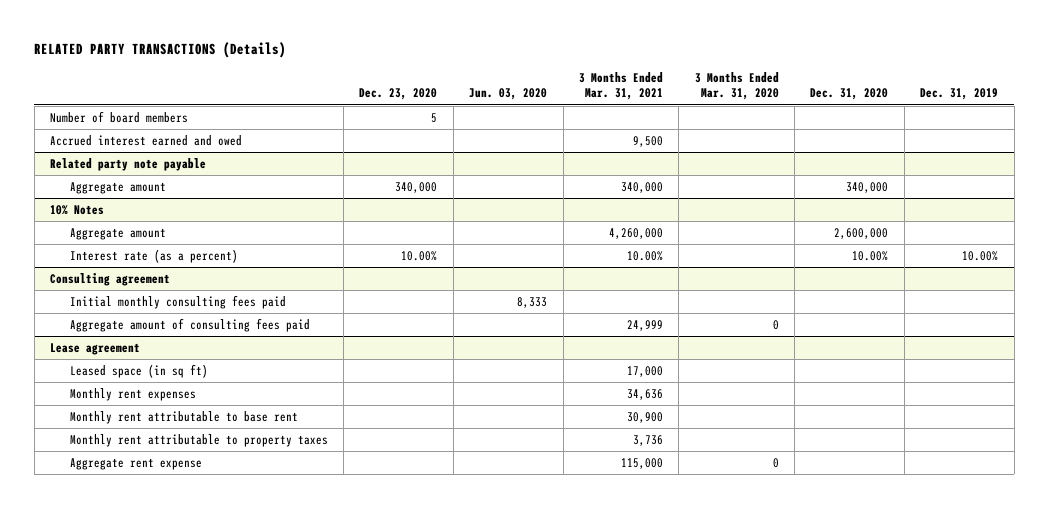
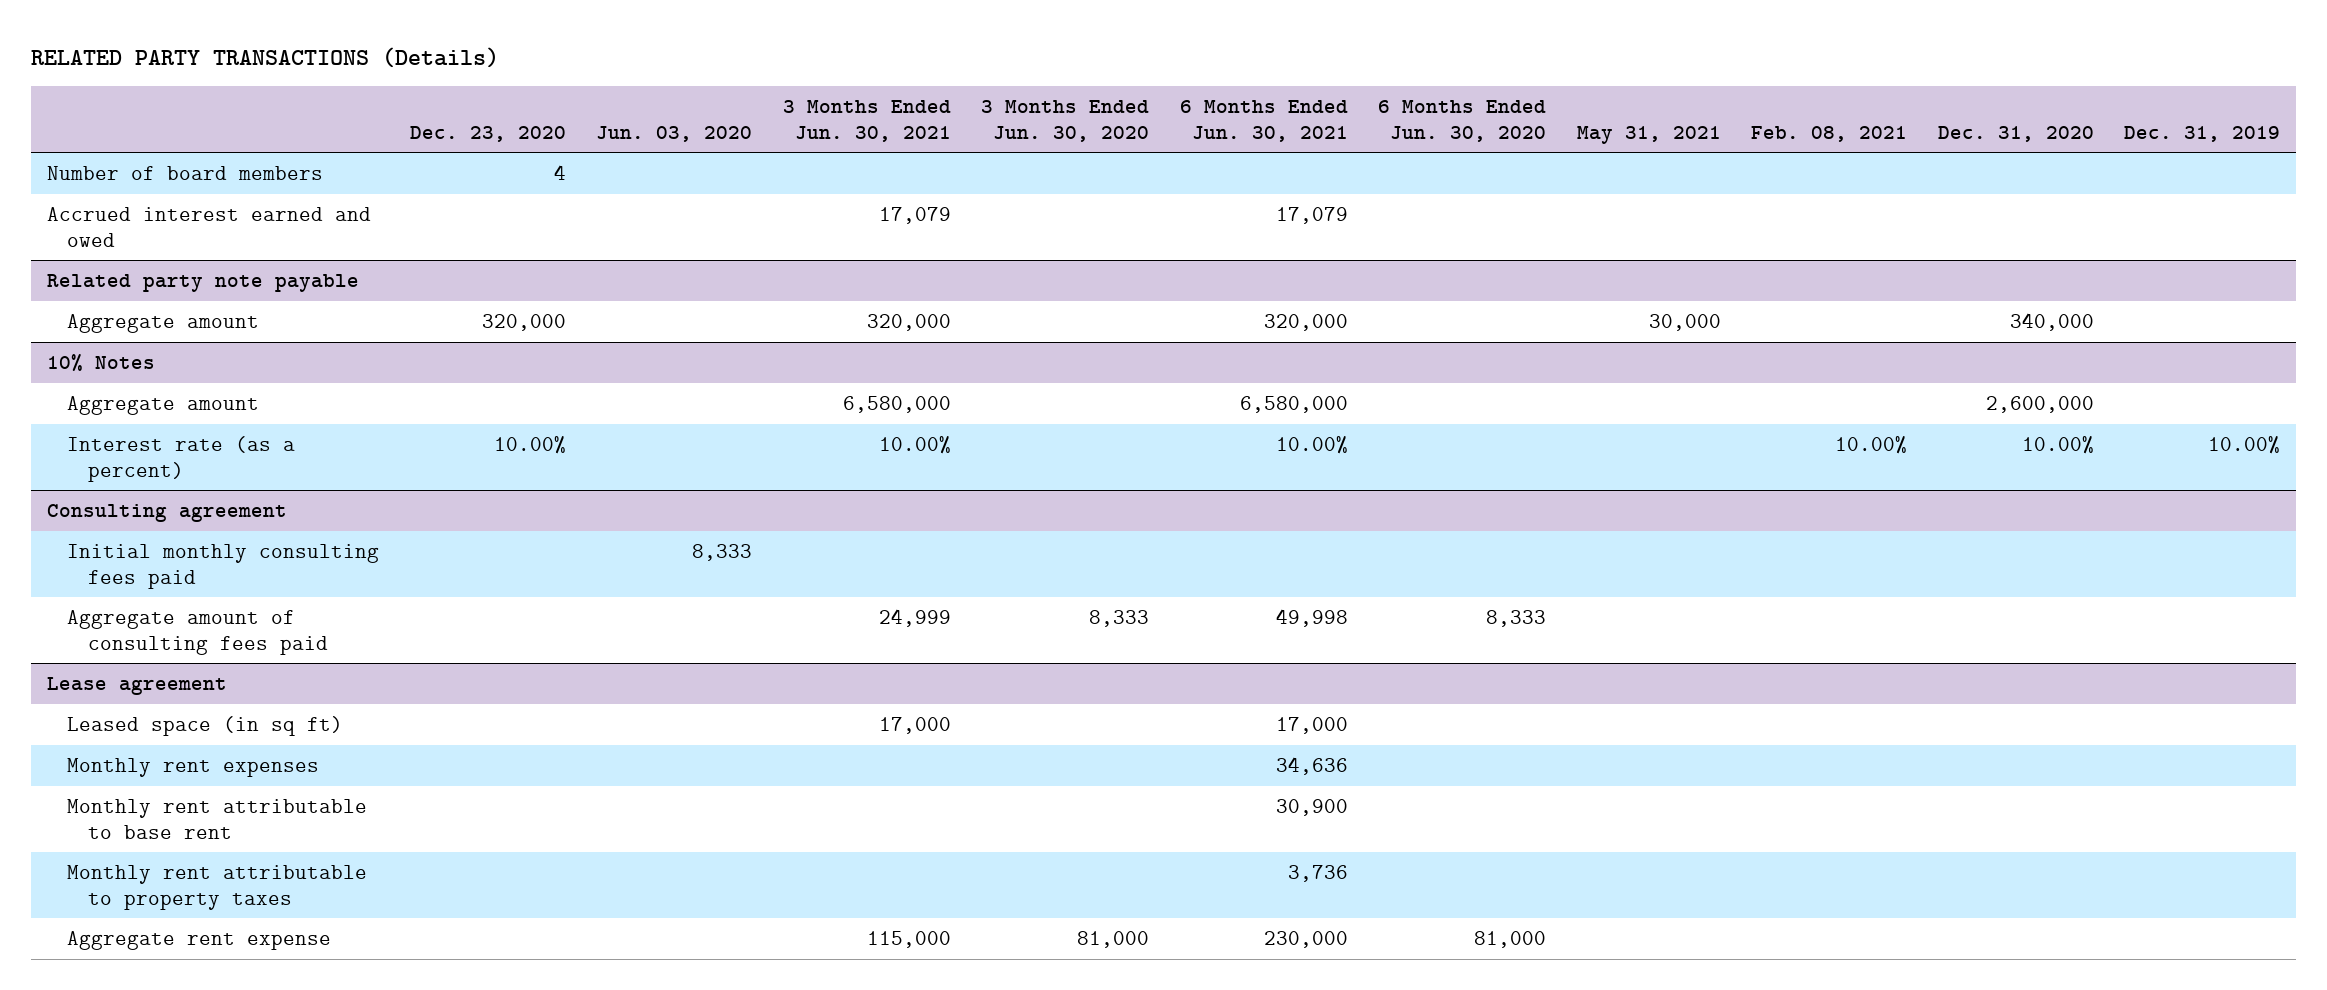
[578,72,663,101] 3 Months Ended Mar. 31, 2021 -> none
[694,72,779,101] 3 Months Ended Mar. 31, 2020 -> none
none -> [782,99,951,142] 3 Months Ended Jun. 30, 2021
none -> [981,99,1150,142] 3 Months Ended Jun. 30, 2020
none -> [1179,99,1348,142] 6 Months Ended Jun. 30, 2021
none -> [1378,99,1547,142] 6 Months Ended Jun. 30, 2020
none -> [1576,125,1721,144] May 31, 2021
none -> [1751,125,1908,142] Feb. 08, 2021
[431,113,438,124] 5 -> [553,164,566,180] 4
[395,182,438,194] 340,000 -> [481,313,566,331] 320,000

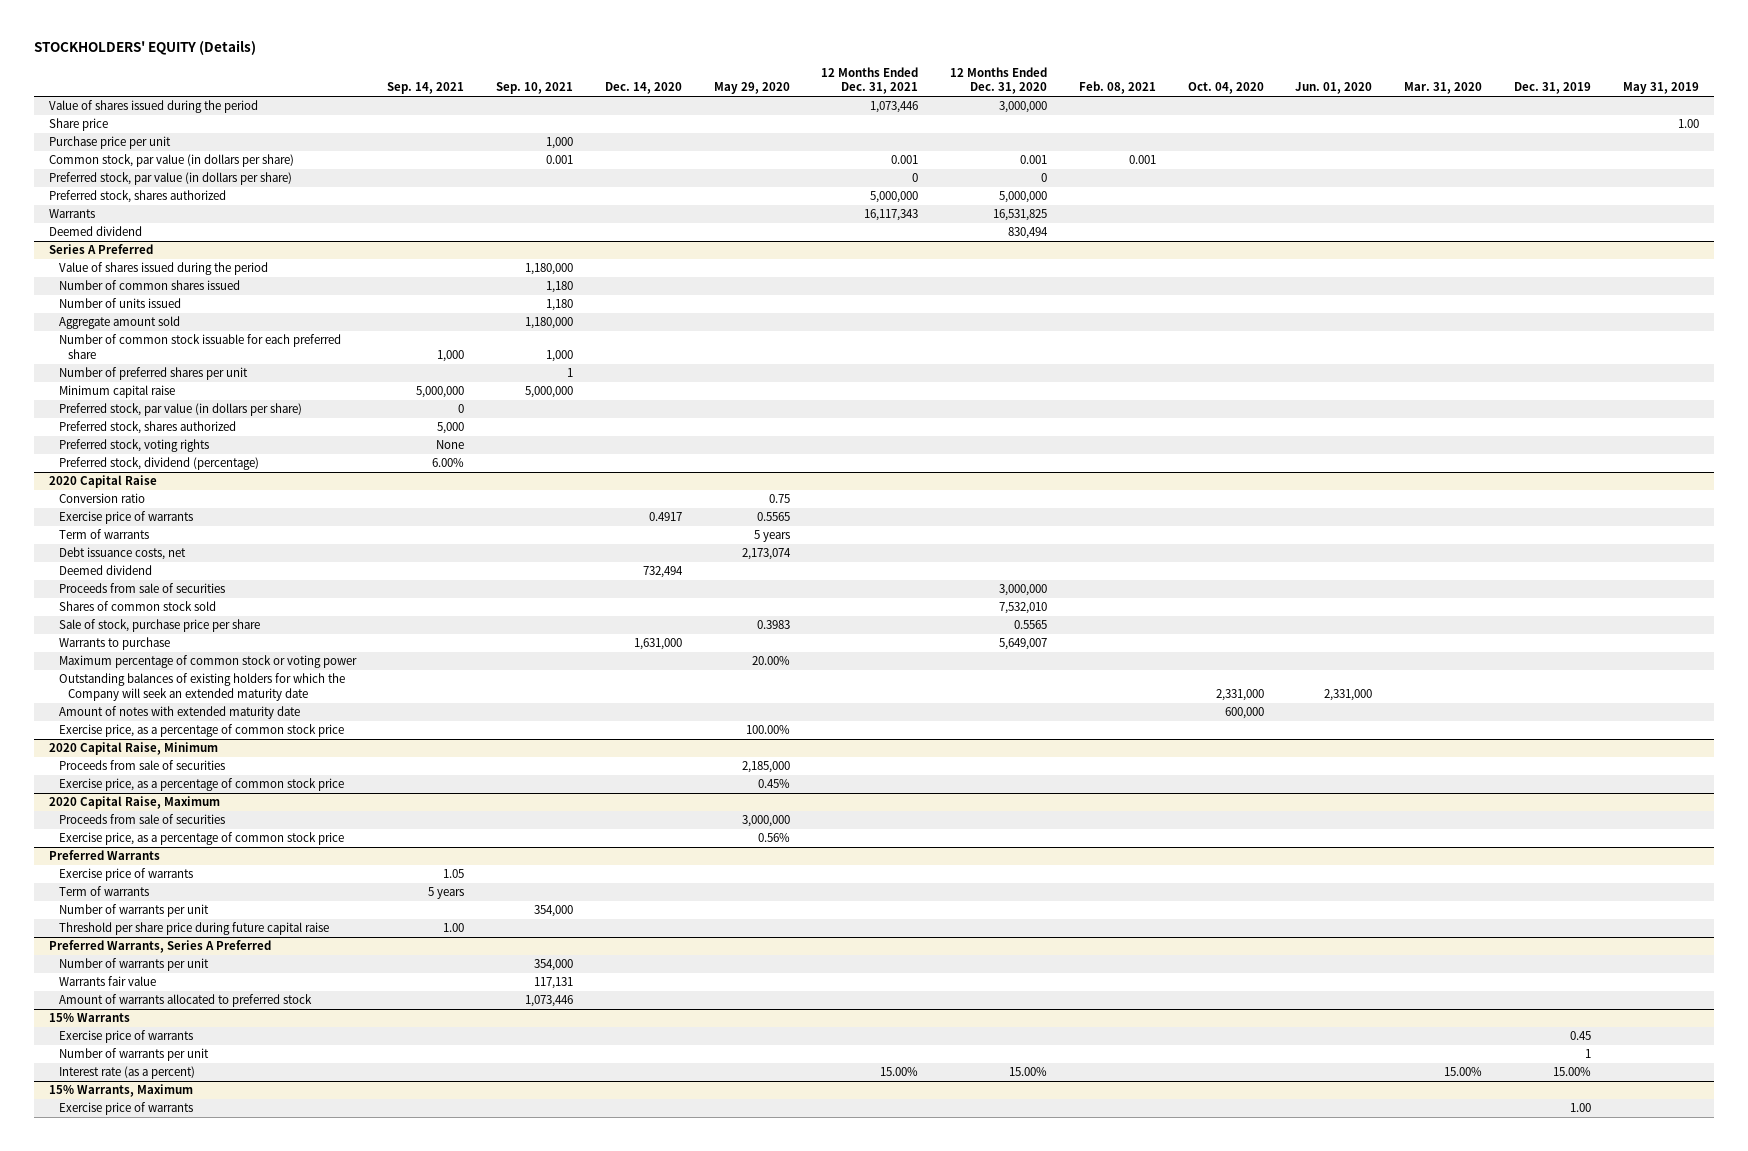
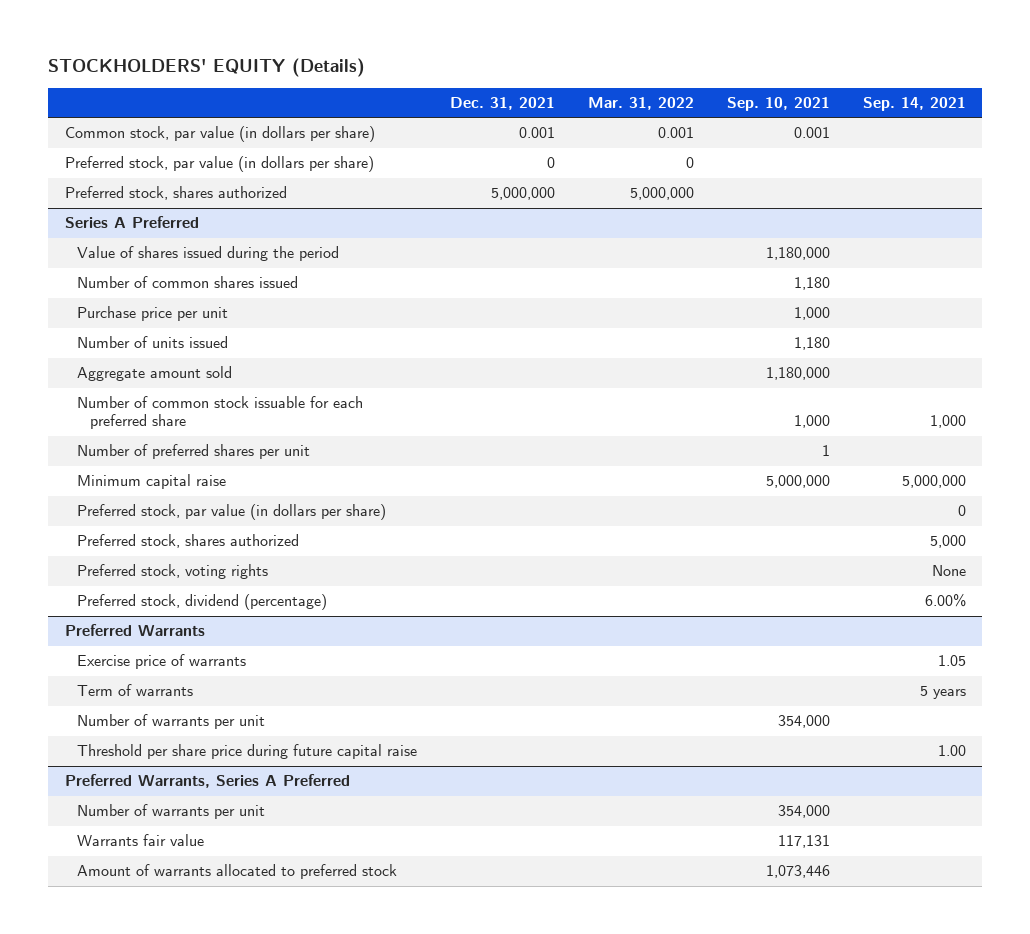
[604,82,682,95] Dec. 14, 2020 -> none
[713,82,790,95] May 29, 2020 -> none
[821,66,919,95] 12 Months Ended Dec. 31, 2021 -> none
[950,66,1048,95] 12 Months Ended Dec. 31, 2020 -> none
[1078,81,1156,95] Feb. 08, 2021 -> none
[1187,82,1264,95] Oct. 04, 2020 -> none
[1295,82,1373,95] Jun. 01, 2020 -> none
[1404,82,1483,95] Mar. 31, 2020 -> none
[1513,82,1591,95] Dec. 31, 2019 -> none
[1622,82,1699,95] May 31, 2019 -> none
none -> [450,96,556,110] Dec. 31, 2021
none -> [587,96,694,110] Mar. 31, 2022
[49,100,259,114] Value of shares issued during the period -> none
[49,118,109,132] Share price -> none
[49,136,172,150] Purchase price per unit -> none
[49,209,96,219] Warrants -> none
[49,226,143,237] Deemed dividend -> none
none -> [77,306,229,322] Purchase price per unit
[49,475,158,489] 2020 Capital Raise -> none
[58,493,145,504] Conversion ratio -> none
[58,511,193,525] Exercise price of warrants -> none
[58,529,149,540] Term of warrants -> none
[58,547,186,561] Debt issuance costs, net -> none
[58,565,152,576] Deemed dividend -> none
[58,583,225,594] Proceeds from sale of securities -> none
[58,601,216,612] Shares of common stock sold -> none
[58,619,260,633] Sale of stock, purchase price per share -> none
[58,637,170,651] Warrants to purchase -> none
[58,655,357,669] Maximum percentage of common stock or voting power -> none
[58,673,345,701] Outstanding balances of existing holders for which the Company will seek an extended maturity date -> none
[58,706,300,720] Amount of notes with extended maturity date -> none
[58,724,344,738] Exercise price, as a percentage of common stock price -> none
[49,742,219,756] 2020 Capital Raise, Minimum -> none
[58,760,225,771] Proceeds from sale of securities -> none
[58,778,344,792] Exercise price, as a percentage of common stock price -> none
[49,796,221,810] 2020 Capital Raise, Maximum -> none
[58,814,225,825] Proceeds from sale of securities -> none
[58,832,344,846] Exercise price, as a percentage of common stock price -> none
[49,1013,131,1023] 15% Warrants -> none
[58,1030,193,1044] Exercise price of warrants -> none
[58,1048,209,1062] Number of warrants per unit -> none
[58,1066,195,1080] Interest rate (as a percent) -> none
[49,1084,194,1098] 15% Warrants, Maximum -> none
[58,1102,193,1116] Exercise price of warrants -> none

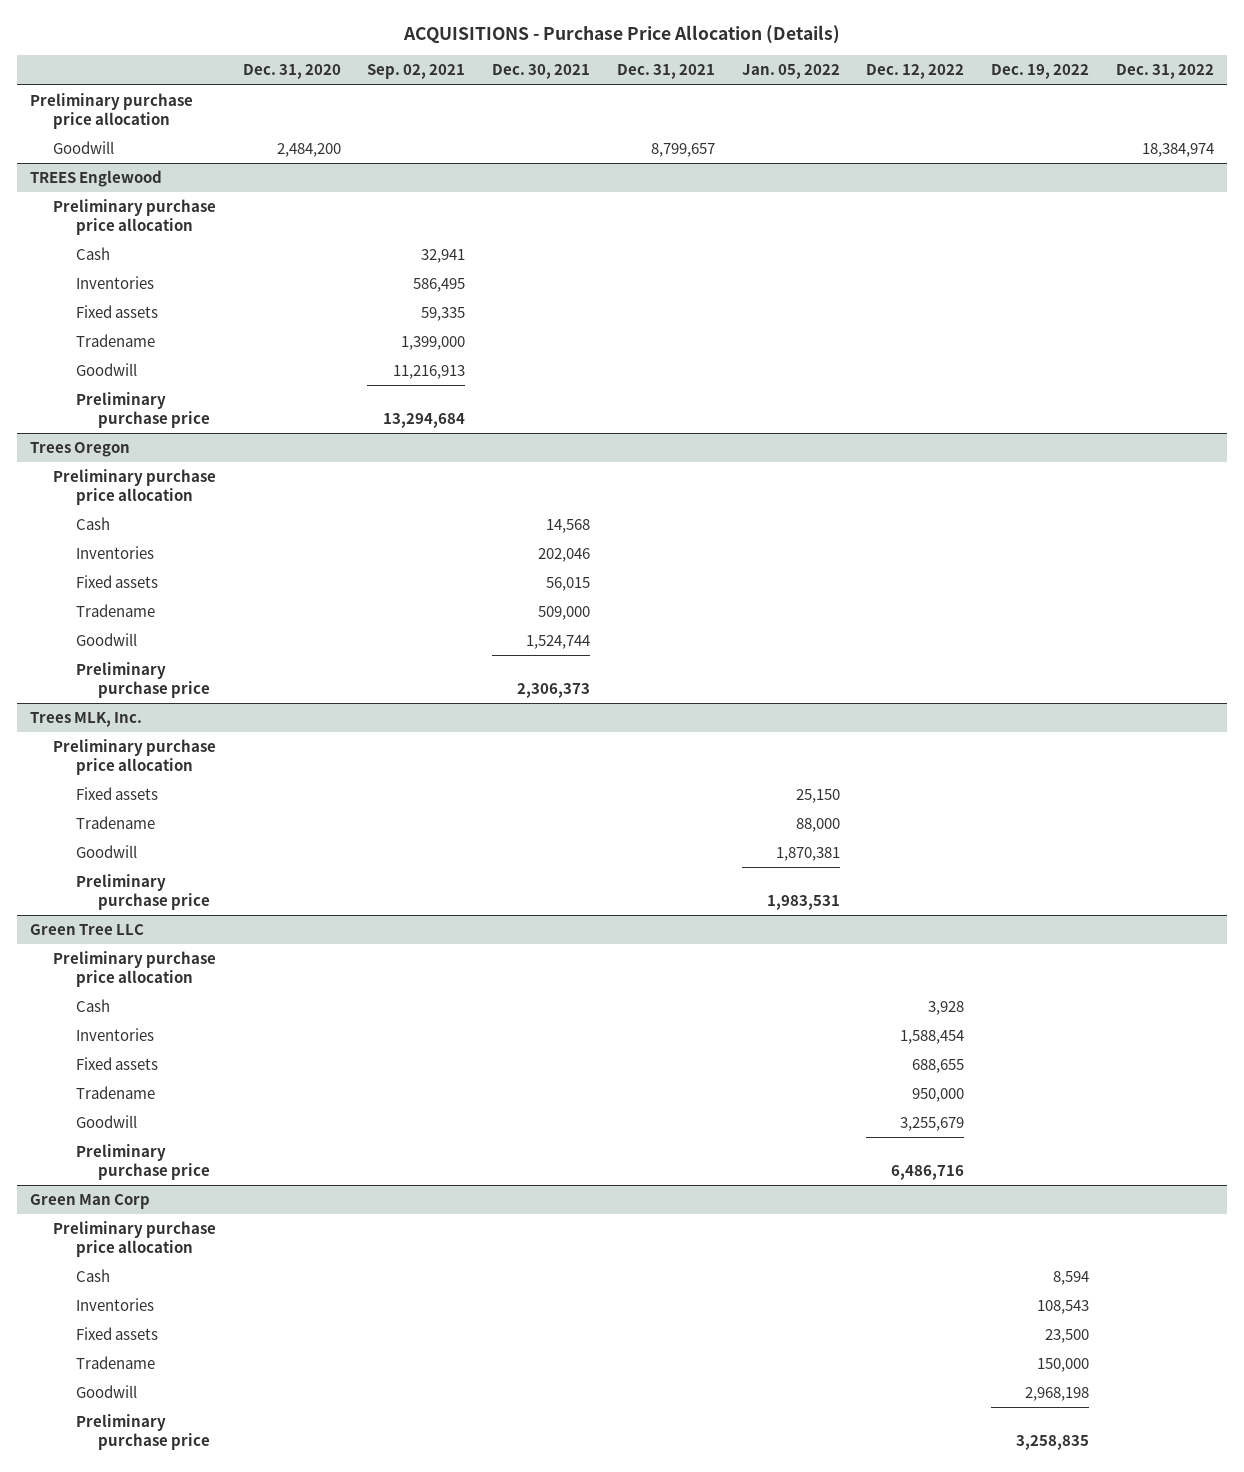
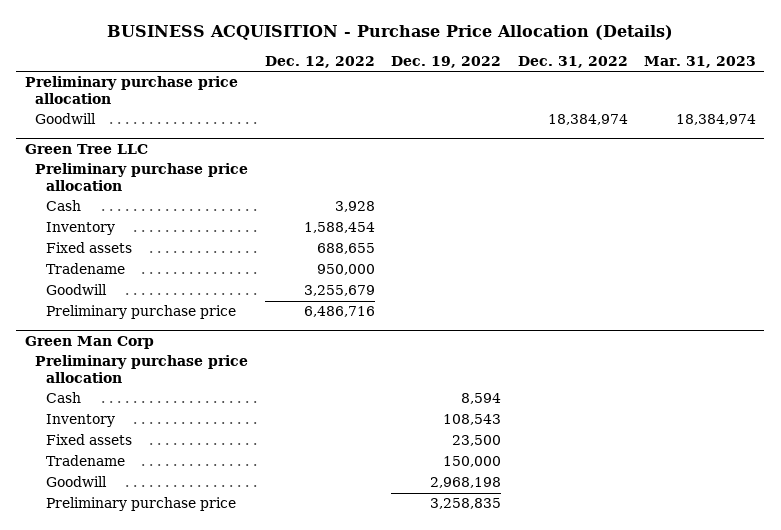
[402,25,840,45] ACQUISITIONS - Purchase Price Allocation (Details) -> [107,25,674,41] BUSINESS ACQUISITION - Purchase Price Allocation (Details)
[242,64,341,80] Dec. 31, 2020 -> none
[367,64,466,80] Sep. 02, 2021 -> none
[492,64,591,80] Dec. 30, 2021 -> none
[616,64,715,80] Dec. 31, 2021 -> none
[741,64,840,80] Jan. 05, 2022 -> none
none -> [644,55,757,68] Mar. 31, 2023
[30,170,163,188] TREES Englewood -> none
[52,199,216,236] Preliminary purchase price allocation -> none
[75,247,110,261] Cash -> none
[75,276,154,290] Inventories -> none
[75,305,158,319] Fixed assets -> none
[75,334,155,348] Tradename -> none
[75,363,137,377] Goodwill -> none
[75,392,211,429] Preliminary purchase price -> none
[30,442,131,458] Trees Oregon -> none
[52,469,216,506] Preliminary purchase price allocation -> none
[75,517,110,531] Cash -> none
[75,546,154,560] Inventories -> none
[75,575,158,589] Fixed assets -> none
[75,604,155,618] Tradename -> none
[75,633,137,647] Goodwill -> none
[75,662,211,699] Preliminary purchase price -> none
[30,712,143,728] Trees MLK, Inc. -> none
[52,739,216,776] Preliminary purchase price allocation -> none
[75,787,158,801] Fixed assets -> none
[75,816,155,830] Tradename -> none
[75,845,137,859] Goodwill -> none
[75,874,211,911] Preliminary purchase price -> none
[75,1028,154,1042] Inventories -> [46,222,116,236] Inventory
[75,1298,154,1312] Inventories -> [46,414,116,428] Inventory

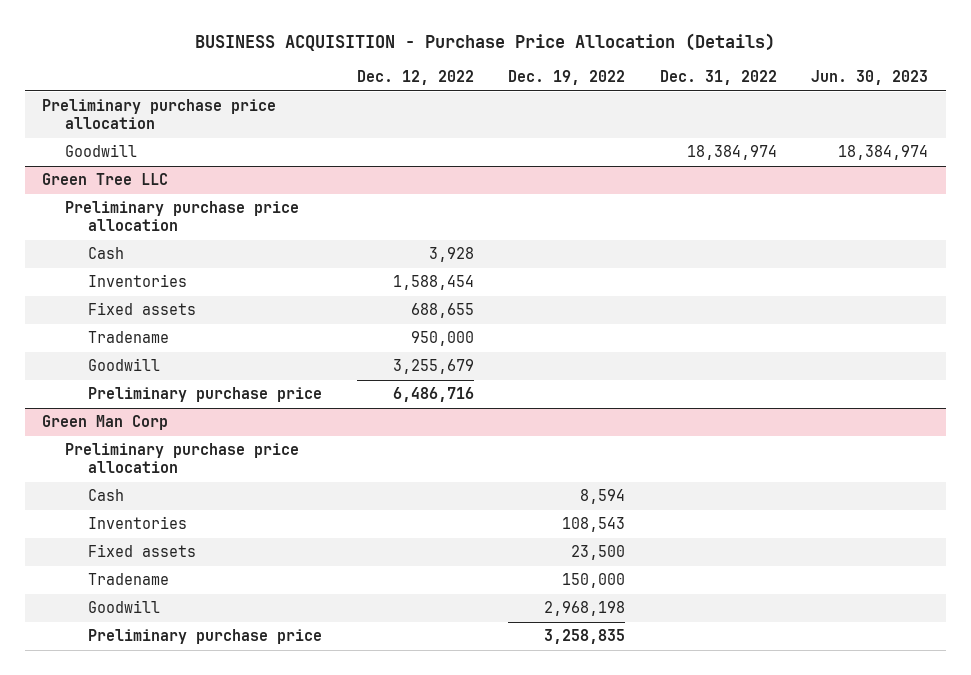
[644,55,757,68] Mar. 31, 2023 -> none
none -> [811,70,929,86] Jun. 30, 2023
[46,222,116,236] Inventory -> [88,274,188,288] Inventories
[46,414,116,428] Inventory -> [88,516,188,530] Inventories

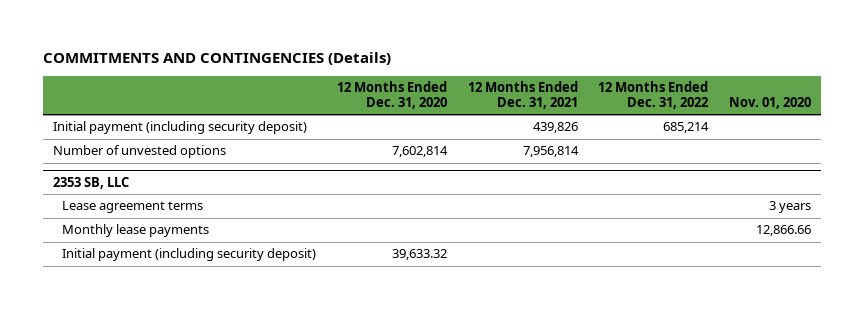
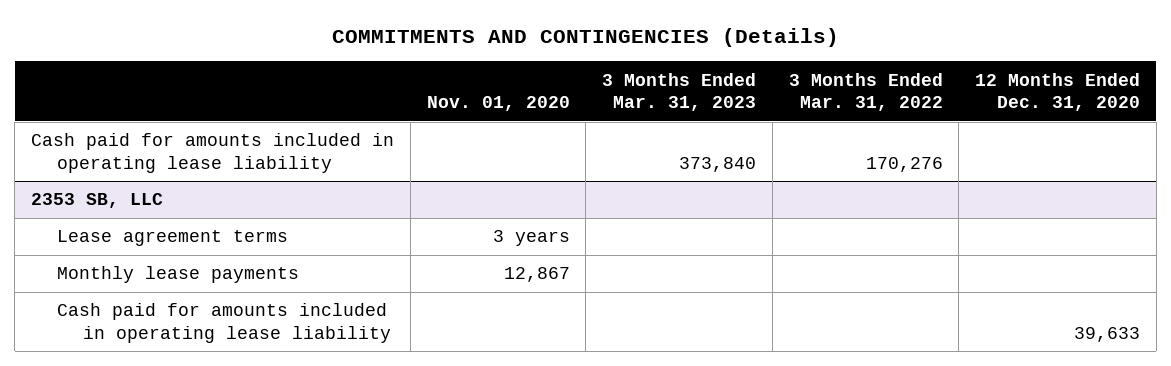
[467,81,578,110] 12 Months Ended Dec. 31, 2021 -> none
[598,81,709,110] 12 Months Ended Dec. 31, 2022 -> none
none -> [602,72,757,112] 3 Months Ended Mar. 31, 2023
none -> [788,72,943,112] 3 Months Ended Mar. 31, 2022
[53,145,227,159] Number of unvested options -> none
[53,121,308,135] Initial payment (including security deposit) -> [30,133,394,173] Cash paid for amounts included in operating lease liability
[62,248,317,262] Initial payment (including security deposit) -> none
[755,225,811,237] 12,866.66 -> [503,267,570,283] 12,867
none -> [57,303,392,343] Cash paid for amounts included in operating lease liability

